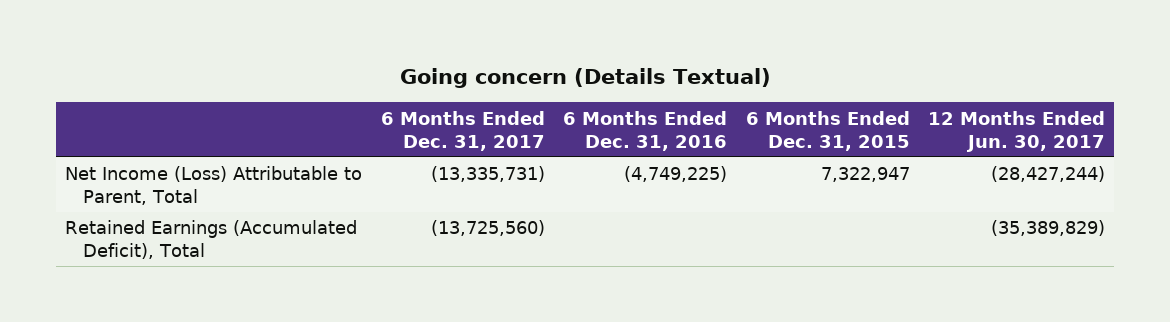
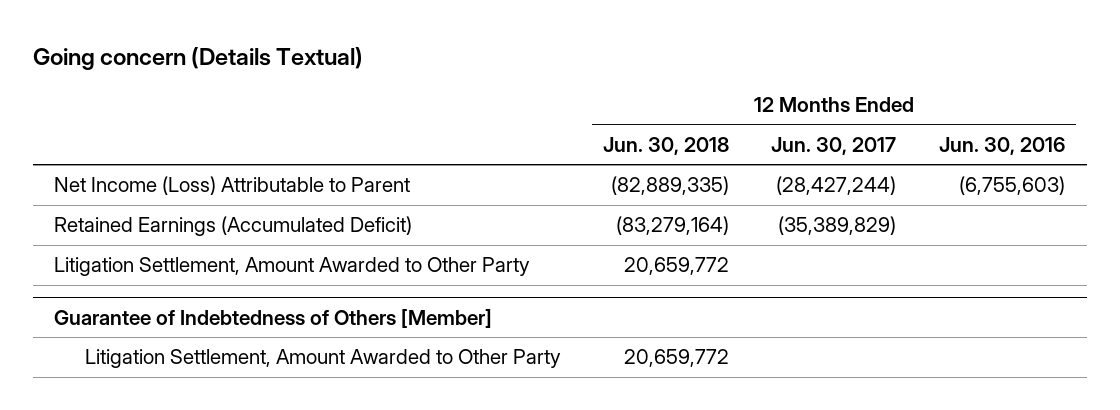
[380,110,545,151] 6 Months Ended Dec. 31, 2017 -> none
[563,110,728,151] 6 Months Ended Dec. 31, 2016 -> none
[745,110,910,151] 6 Months Ended Dec. 31, 2015 -> none
none -> [602,136,729,155] Jun. 30, 2018
none -> [939,136,1066,155] Jun. 30, 2016
[65,166,363,206] Net Income (Loss) Attributable to Parent, Total -> [54,176,411,196] Net Income (Loss) Attributable to Parent
[65,220,358,260] Retained Earnings (Accumulated Deficit), Total -> [54,216,413,237] Retained Earnings (Accumulated Deficit)
none -> [54,257,531,277] Litigation Settlement, Amount Awarded to Other Party
none -> [54,308,493,328] Guarantee of Indebtedness of Others [Member]
none -> [84,349,561,369] Litigation Settlement, Amount Awarded to Other Party

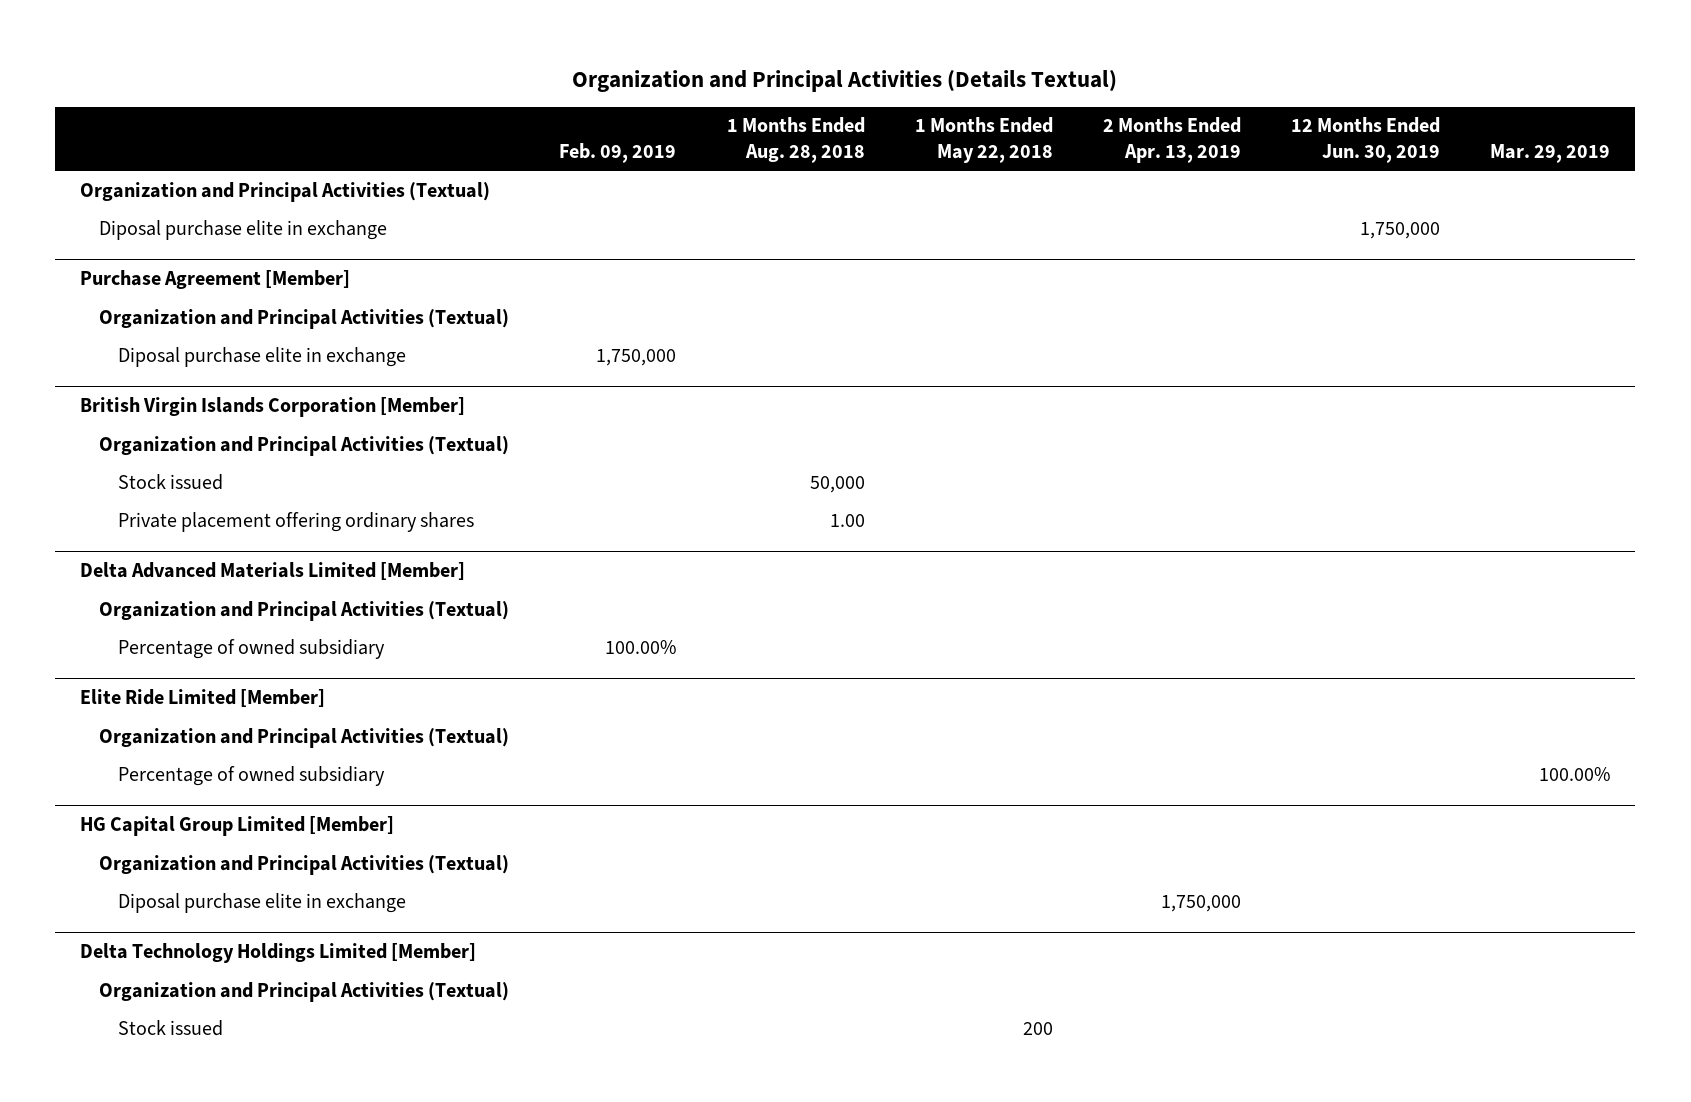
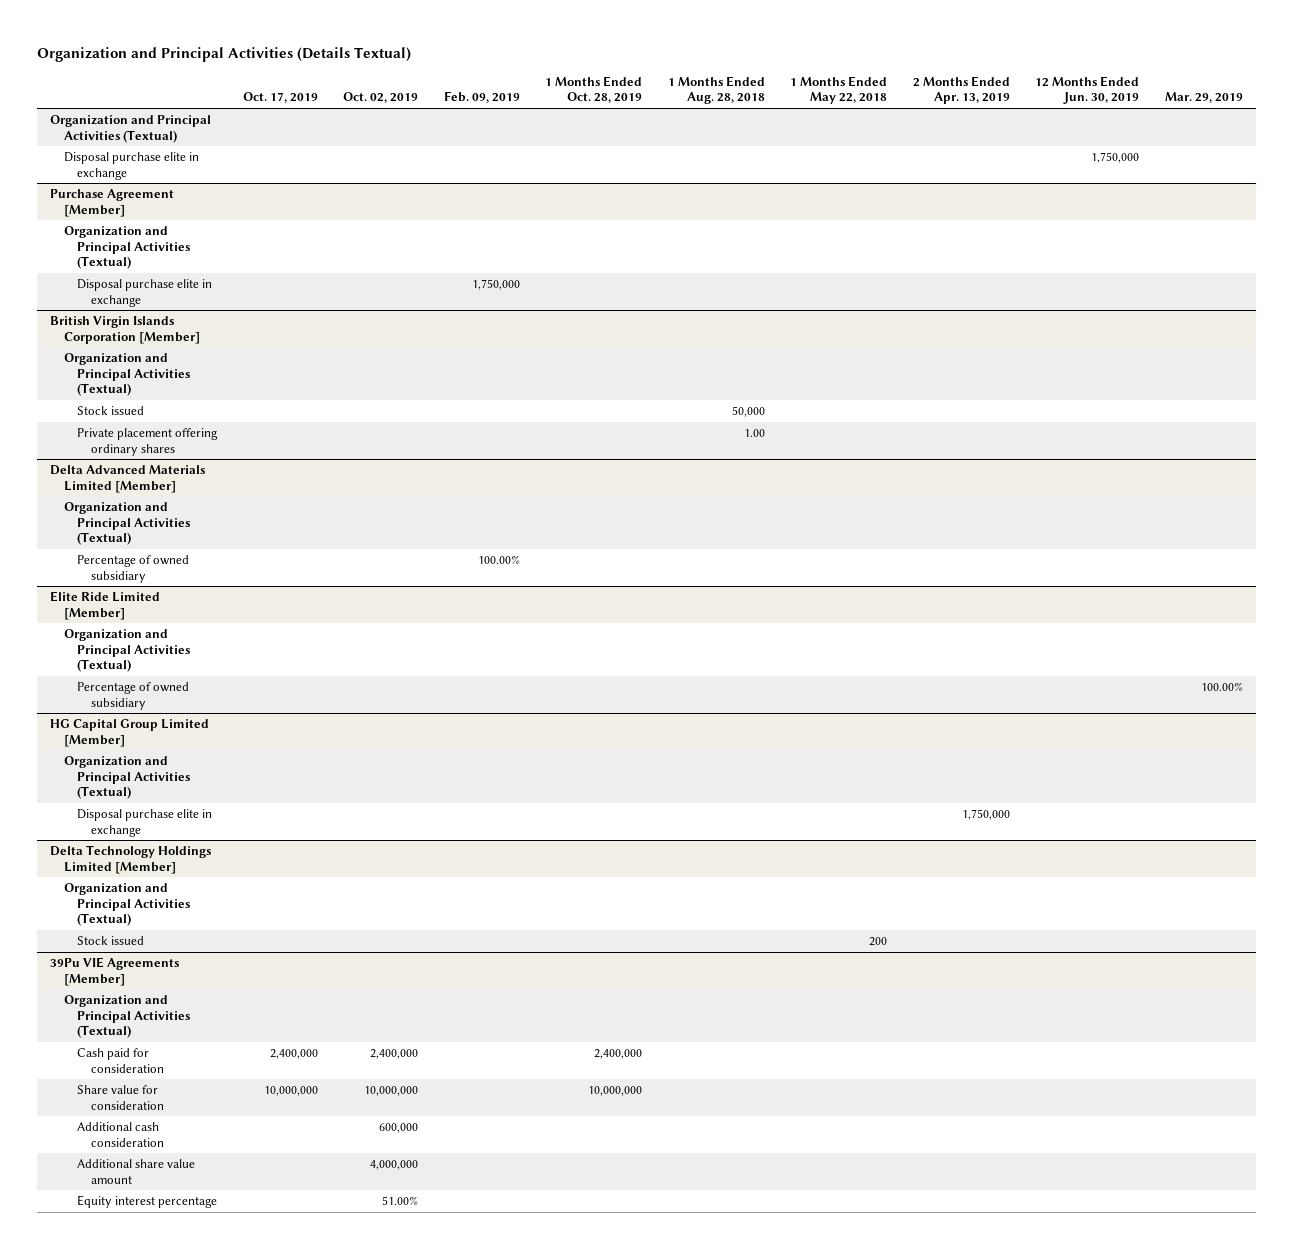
none -> [242,92,318,104] Oct. 17, 2019
none -> [343,92,419,104] Oct. 02, 2019
none -> [545,76,643,104] 1 Months Ended Oct. 28, 2019
[99,219,388,240] Diposal purchase elite in exchange -> [63,152,199,180] Disposal purchase elite in exchange
[118,346,407,367] Diposal purchase elite in exchange -> [77,279,213,307] Disposal purchase elite in exchange
[118,892,407,913] Diposal purchase elite in exchange -> [77,809,213,837] Disposal purchase elite in exchange
none -> [50,957,180,986] 39Pu VIE Agreements [Member]
none -> [63,995,191,1038] Organization and Principal Activities (Textual)
none -> [77,1048,164,1073] Cash paid for consideration
none -> [77,1085,164,1110] Share value for consideration
none -> [77,1122,164,1147] Additional cash consideration
none -> [77,1159,196,1184] Additional share value amount
none -> [77,1195,218,1209] Equity interest percentage

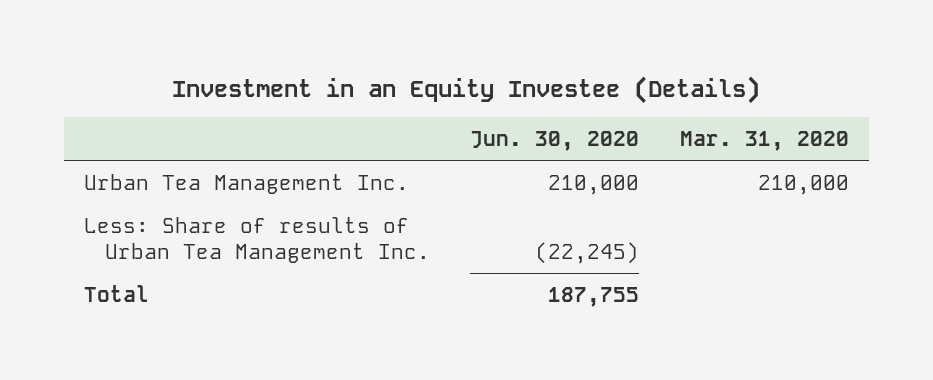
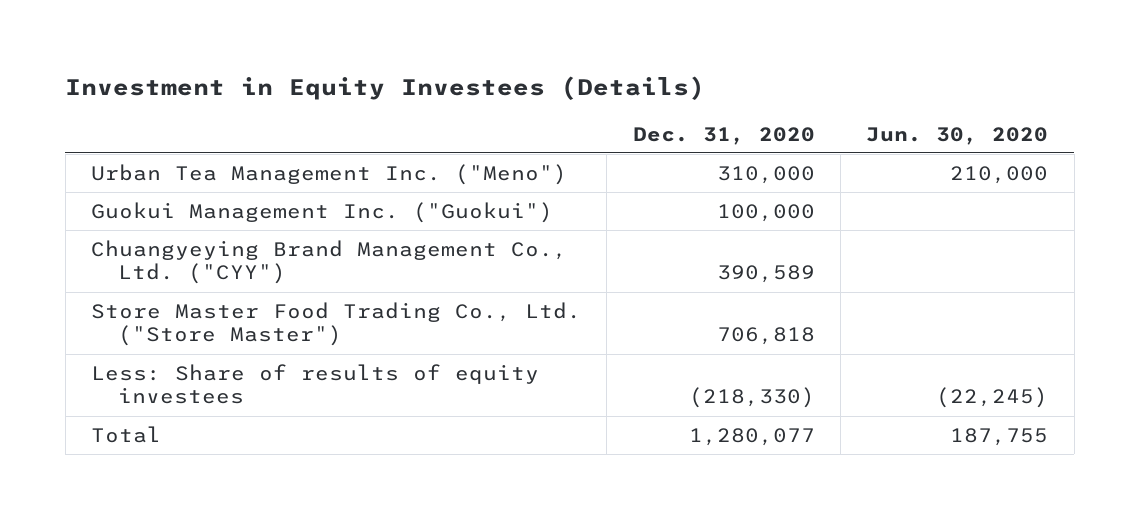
[172,75,761,104] Investment in an Equity Investee (Details) -> [65,76,706,101] Investment in Equity Investees (Details)
[679,130,849,151] Mar. 31, 2020 -> none
none -> [632,126,815,145] Dec. 31, 2020
[84,173,410,194] Urban Tea Management Inc. -> [90,163,567,185] Urban Tea Management Inc. ("Meno")
none -> [90,201,553,223] Guokui Management Inc. ("Guokui")
none -> [90,239,567,285] Chuangyeying Brand Management Co., Ltd. ("CYY")
none -> [90,301,581,347] Store Master Food Trading Co., Ltd. ("Store Master")
[84,216,431,264] Less: Share of results of Urban Tea Management Inc. -> [90,363,539,405] Less: Share of results of equity investees

